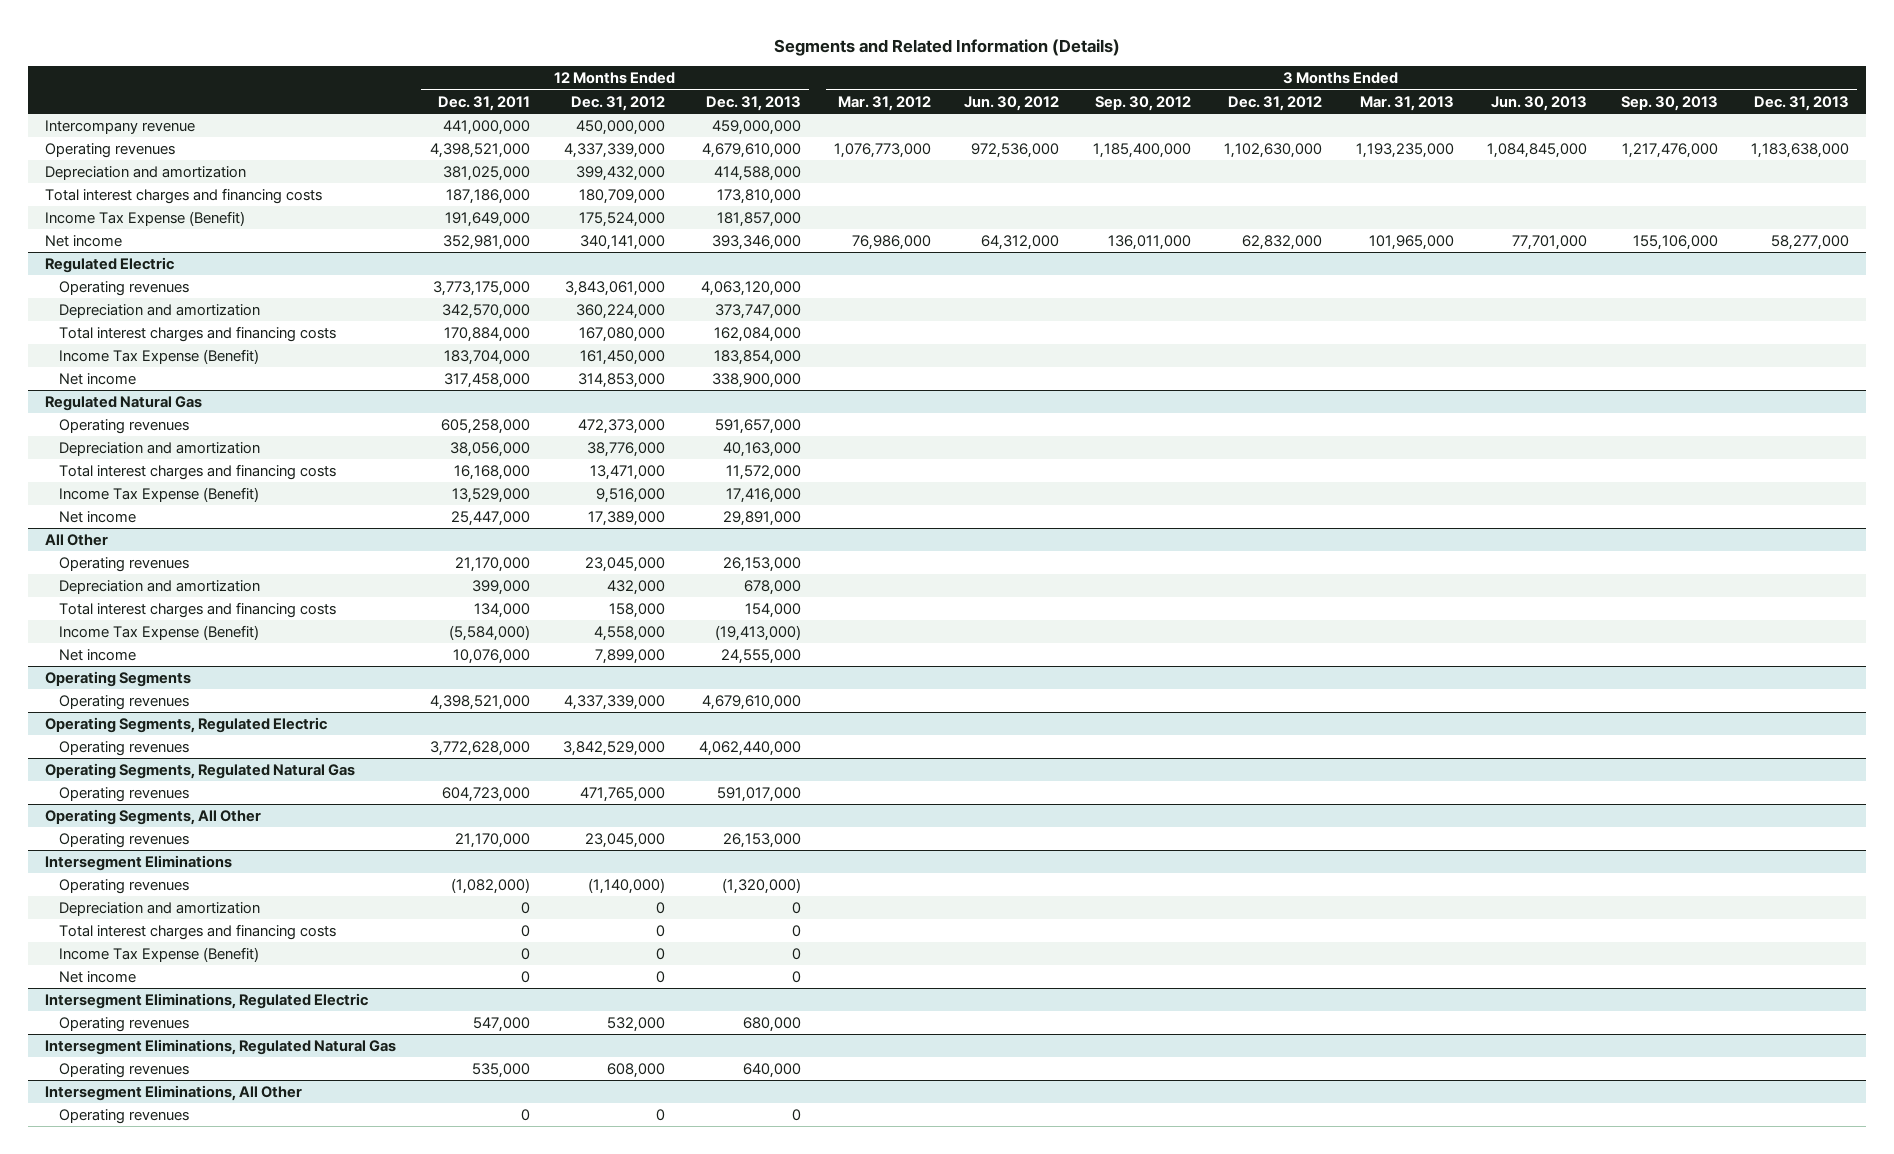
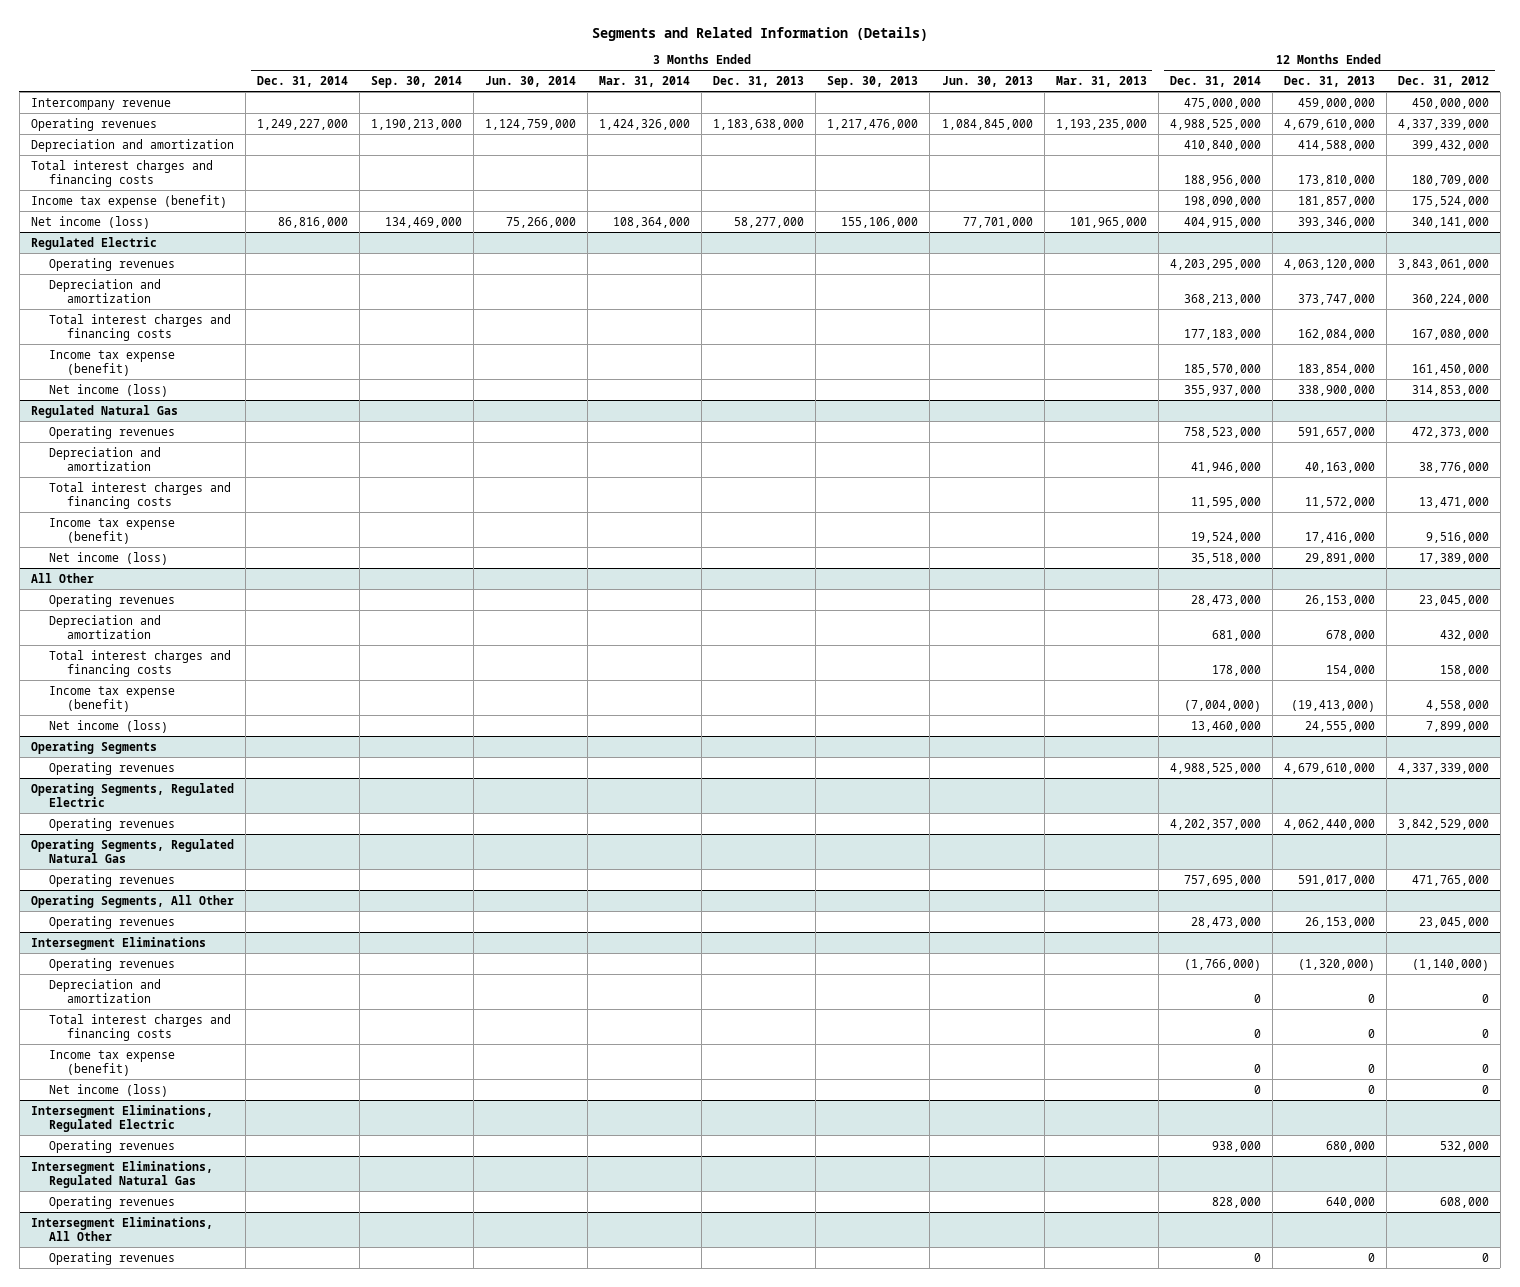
[437,95,530,111] Dec. 31, 2011 -> none
[837,95,931,111] Mar. 31, 2012 -> none
[964,95,1060,111] Jun. 30, 2012 -> none
[1094,95,1191,111] Sep. 30, 2012 -> none
[1228,95,1323,111] Dec. 31, 2012 -> none
none -> [256,75,348,87] Dec. 31, 2014
none -> [371,75,463,88] Sep. 30, 2014
none -> [485,75,577,87] Jun. 30, 2014
none -> [599,75,691,87] Mar. 31, 2014
none -> [1169,75,1261,87] Dec. 31, 2014
[45,210,246,226] Income Tax Expense (Benefit) -> [30,194,227,208] Income tax expense (benefit)
[45,234,123,247] Net income -> [30,215,150,229] Net income (loss)
[59,348,260,364] Income Tax Expense (Benefit) -> [48,349,175,376] Income tax expense (benefit)
[59,372,137,385] Net income -> [48,383,168,397] Net income (loss)
[59,486,260,502] Income Tax Expense (Benefit) -> [48,517,175,544] Income tax expense (benefit)
[59,510,137,523] Net income -> [48,551,168,565] Net income (loss)
[59,624,260,640] Income Tax Expense (Benefit) -> [48,685,175,712] Income tax expense (benefit)
[59,648,137,661] Net income -> [48,719,168,733] Net income (loss)
[59,946,260,962] Income Tax Expense (Benefit) -> [48,1049,175,1076] Income tax expense (benefit)
[59,970,137,983] Net income -> [48,1083,168,1097] Net income (loss)

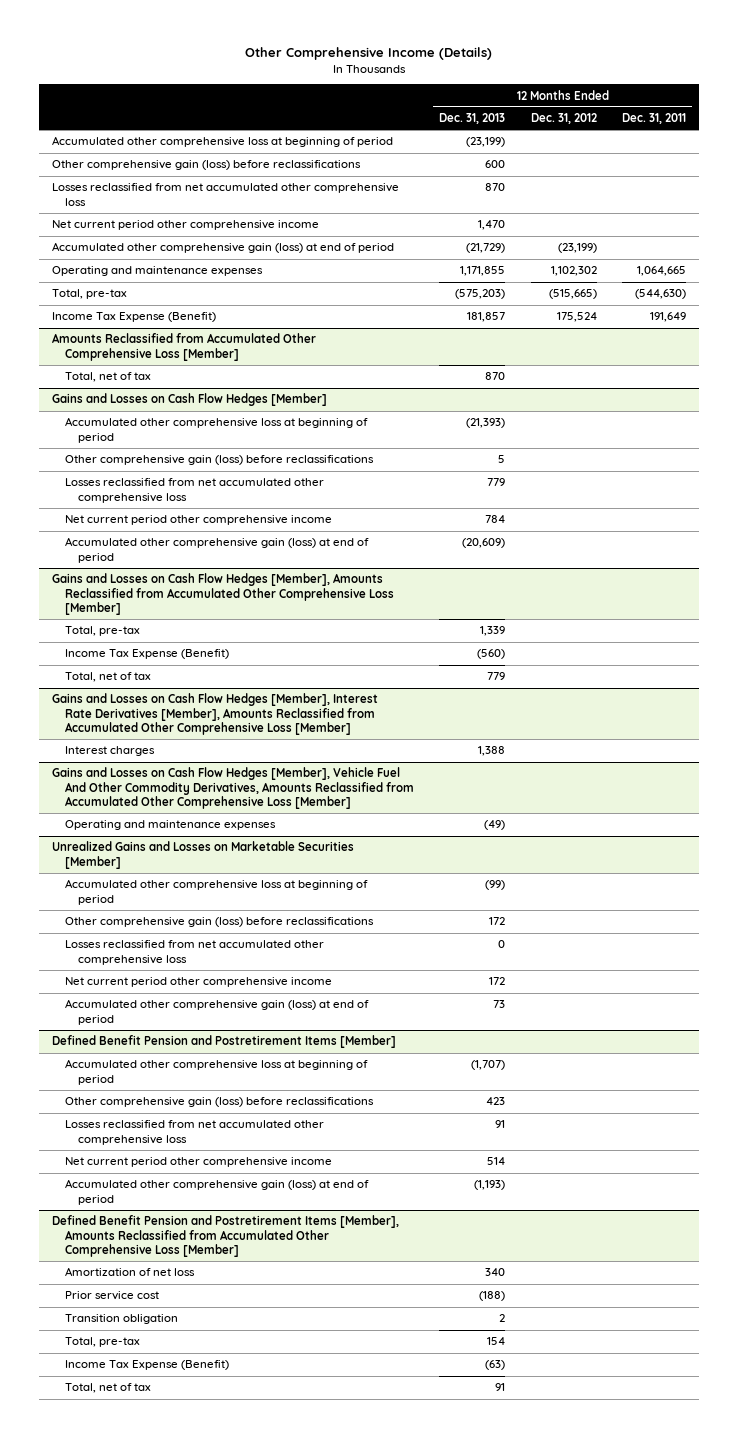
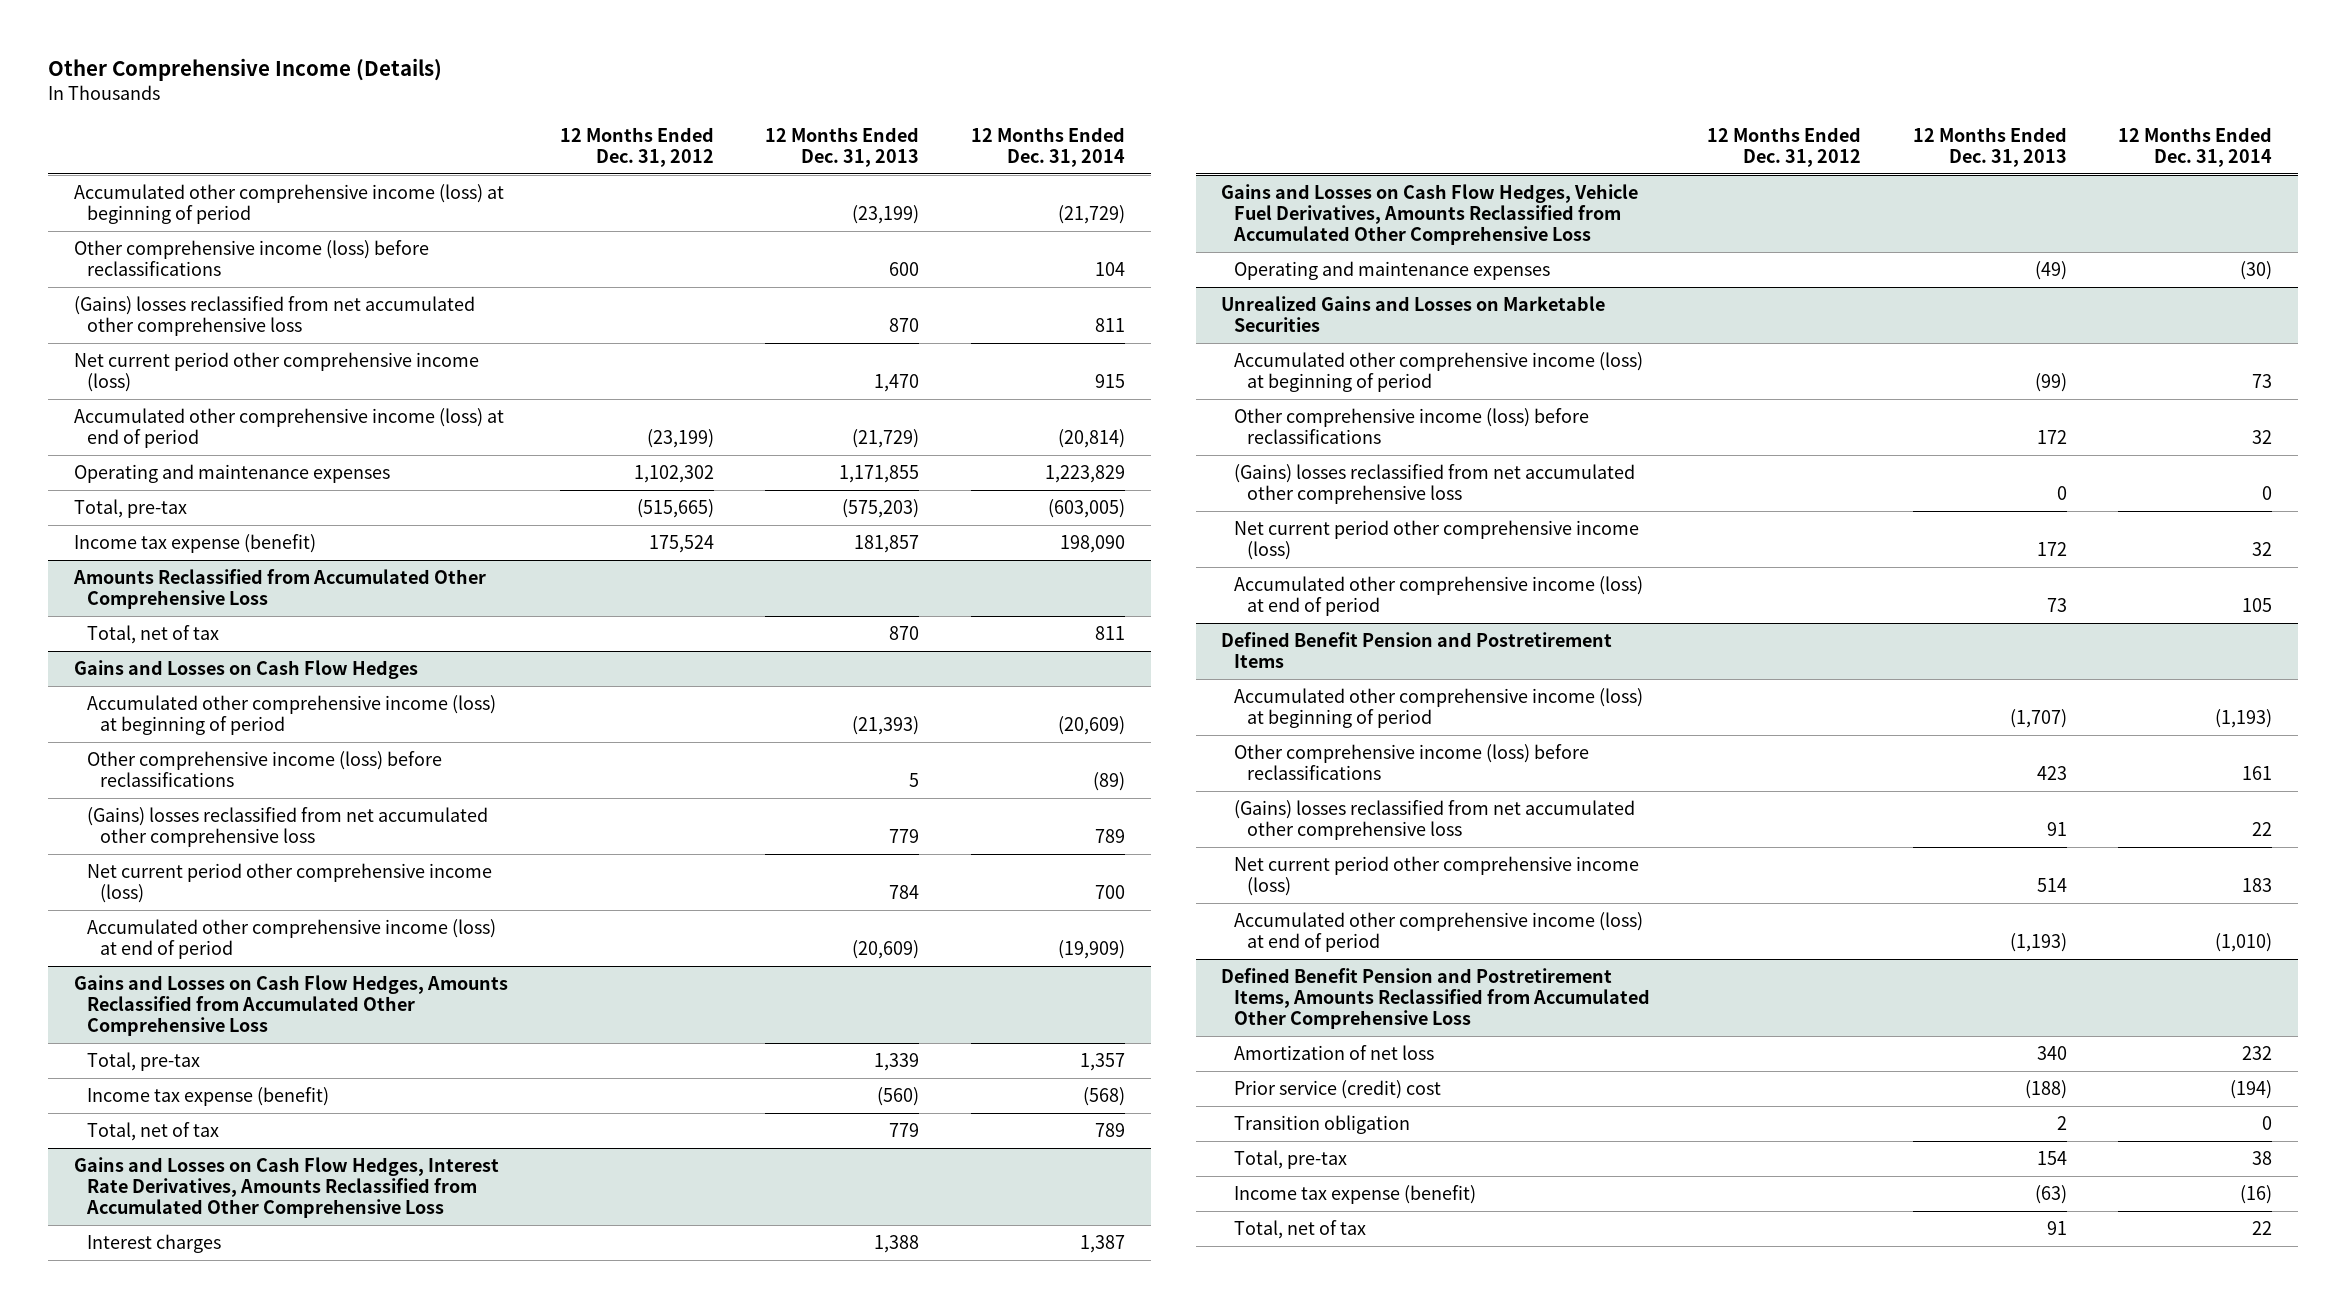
[621,113,686,125] Dec. 31, 2011 -> none
none -> [970,127,1125,167] 12 Months Ended Dec. 31, 2014
[52,136,394,148] Accumulated other comprehensive loss at beginning of period -> [74,184,505,224] Accumulated other comprehensive income (loss) at beginning of period
[52,160,362,171] Other comprehensive gain (loss) before reclassifications -> [74,240,430,276] Other comprehensive income (loss) before reclassifications
[52,183,400,206] Losses reclassified from net accumulated other comprehensive loss -> [74,296,476,336] (Gains) losses reclassified from net accumulated other comprehensive loss
[52,220,320,231] Net current period other comprehensive income -> [74,352,480,392] Net current period other comprehensive income (loss)
[52,242,395,254] Accumulated other comprehensive gain (loss) at end of period -> [74,408,505,448] Accumulated other comprehensive income (loss) at end of period
[52,312,217,323] Income Tax Expense (Benefit) -> [74,534,317,554] Income tax expense (benefit)
[52,333,317,361] Amounts Reclassified from Accumulated Other Comprehensive Loss [Member] -> [73,569,487,609] Amounts Reclassified from Accumulated Other Comprehensive Loss
[52,393,328,407] Gains and Losses on Cash Flow Hedges [Member] -> [74,660,419,680] Gains and Losses on Cash Flow Hedges
[64,417,368,443] Accumulated other comprehensive loss at beginning of period -> [86,695,496,735] Accumulated other comprehensive income (loss) at beginning of period
[64,455,374,466] Other comprehensive gain (loss) before reclassifications -> [86,751,442,787] Other comprehensive income (loss) before reclassifications
[64,478,324,503] Losses reclassified from net accumulated other comprehensive loss -> [86,807,488,847] (Gains) losses reclassified from net accumulated other comprehensive loss
[64,515,332,526] Net current period other comprehensive income -> [86,863,492,903] Net current period other comprehensive income (loss)
[64,537,369,563] Accumulated other comprehensive gain (loss) at end of period -> [86,919,496,959] Accumulated other comprehensive income (loss) at end of period
[52,573,394,615] Gains and Losses on Cash Flow Hedges [Member], Amounts Reclassified from Accumulated Other Comprehensive Loss [Member] -> [74,975,509,1036] Gains and Losses on Cash Flow Hedges, Amounts Reclassified from Accumulated Other Comprehensive Loss
[64,649,229,660] Income Tax Expense (Benefit) -> [86,1087,329,1107] Income tax expense (benefit)
[52,693,379,735] Gains and Losses on Cash Flow Hedges [Member], Interest Rate Derivatives [Member], Amounts Reclassified from Accumulated Other Comprehensive Loss [Member] -> [74,1157,500,1218] Gains and Losses on Cash Flow Hedges, Interest Rate Derivatives, Amounts Reclassified from Accumulated Other Comprehensive Loss
[52,767,414,809] Gains and Losses on Cash Flow Hedges [Member], Vehicle Fuel And Other Commodity Derivatives, Amounts Reclassified from Accumulated Other Comprehensive Loss [Member] -> [1221,184,1639,245] Gains and Losses on Cash Flow Hedges, Vehicle Fuel Derivatives, Amounts Reclassified from Accumulated Other Comprehensive Loss
[52,841,355,869] Unrealized Gains and Losses on Marketable Securities [Member] -> [1221,296,1606,332] Unrealized Gains and Losses on Marketable Securities
[64,879,368,905] Accumulated other comprehensive loss at beginning of period -> [1234,352,1644,392] Accumulated other comprehensive income (loss) at beginning of period
[64,917,374,928] Other comprehensive gain (loss) before reclassifications -> [1234,408,1590,444] Other comprehensive income (loss) before reclassifications
[64,940,324,965] Losses reclassified from net accumulated other comprehensive loss -> [1234,464,1636,504] (Gains) losses reclassified from net accumulated other comprehensive loss
[64,977,332,988] Net current period other comprehensive income -> [1234,520,1640,560] Net current period other comprehensive income (loss)
[64,999,369,1025] Accumulated other comprehensive gain (loss) at end of period -> [1234,576,1644,616] Accumulated other comprehensive income (loss) at end of period
[52,1035,397,1049] Defined Benefit Pension and Postretirement Items [Member] -> [1221,632,1613,668] Defined Benefit Pension and Postretirement Items
[64,1059,368,1085] Accumulated other comprehensive loss at beginning of period -> [1234,688,1644,728] Accumulated other comprehensive income (loss) at beginning of period
[64,1097,374,1108] Other comprehensive gain (loss) before reclassifications -> [1234,744,1590,780] Other comprehensive income (loss) before reclassifications
[64,1120,324,1145] Losses reclassified from net accumulated other comprehensive loss -> [1234,800,1636,840] (Gains) losses reclassified from net accumulated other comprehensive loss
[64,1157,332,1168] Net current period other comprehensive income -> [1234,856,1640,896] Net current period other comprehensive income (loss)
[64,1179,369,1205] Accumulated other comprehensive gain (loss) at end of period -> [1234,912,1644,952] Accumulated other comprehensive income (loss) at end of period
[52,1215,400,1257] Defined Benefit Pension and Postretirement Items [Member], Amounts Reclassified from Accumulated Other Comprehensive Loss [Member] -> [1221,968,1651,1029] Defined Benefit Pension and Postretirement Items, Amounts Reclassified from Accumulated Other Comprehensive Loss
[64,1291,159,1301] Prior service cost -> [1234,1080,1442,1100] Prior service (credit) cost
[64,1360,229,1371] Income Tax Expense (Benefit) -> [1234,1185,1477,1205] Income tax expense (benefit)

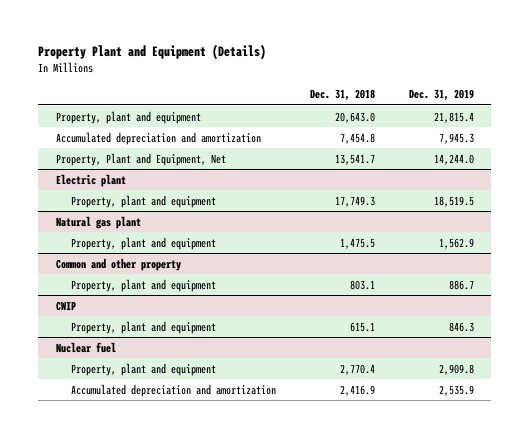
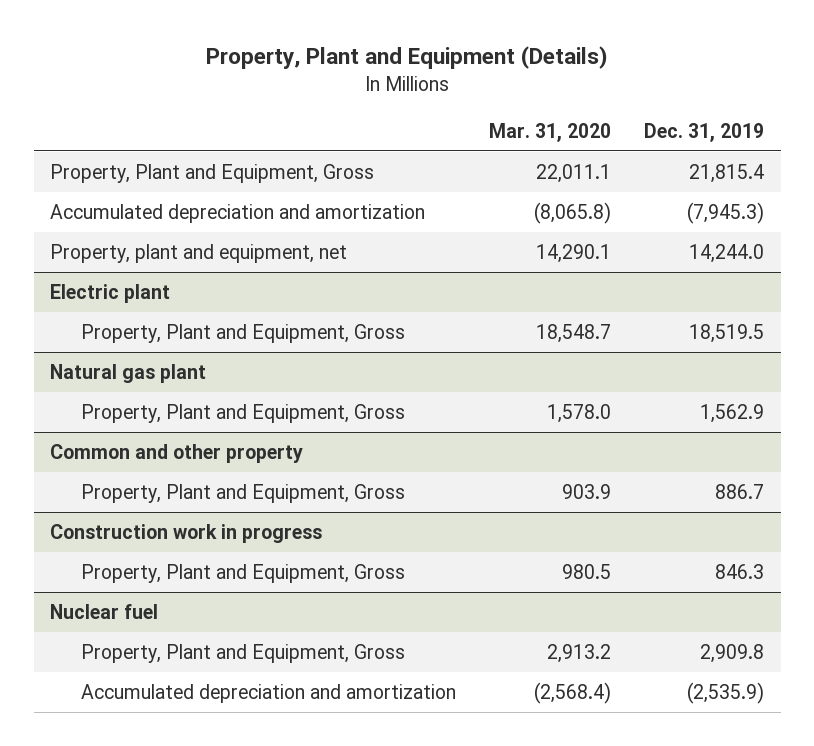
[38,44,267,61] Property Plant and Equipment (Details) -> [206,46,609,70] Property, Plant and Equipment (Details)
[310,89,376,102] Dec. 31, 2018 -> none
none -> [488,122,611,142] Mar. 31, 2020
[55,110,201,124] Property, plant and equipment -> [50,164,375,184] Property, Plant and Equipment, Gross
[439,132,475,144] 7,945.3 -> [687,202,765,225] (7,945.3)
[55,152,226,166] Property, Plant and Equipment, Net -> [50,244,348,264] Property, plant and equipment, net
[71,194,217,208] Property, plant and equipment -> [80,324,405,344] Property, Plant and Equipment, Gross
[71,236,217,250] Property, plant and equipment -> [80,404,405,424] Property, Plant and Equipment, Gross
[71,278,217,292] Property, plant and equipment -> [80,484,405,504] Property, Plant and Equipment, Gross
[55,300,76,311] CWIP -> [50,524,323,544] Construction work in progress
[71,320,217,334] Property, plant and equipment -> [80,564,405,584] Property, Plant and Equipment, Gross
[71,362,217,376] Property, plant and equipment -> [80,644,405,664] Property, Plant and Equipment, Gross
[439,384,475,396] 2,535.9 -> [687,682,765,705] (2,535.9)

